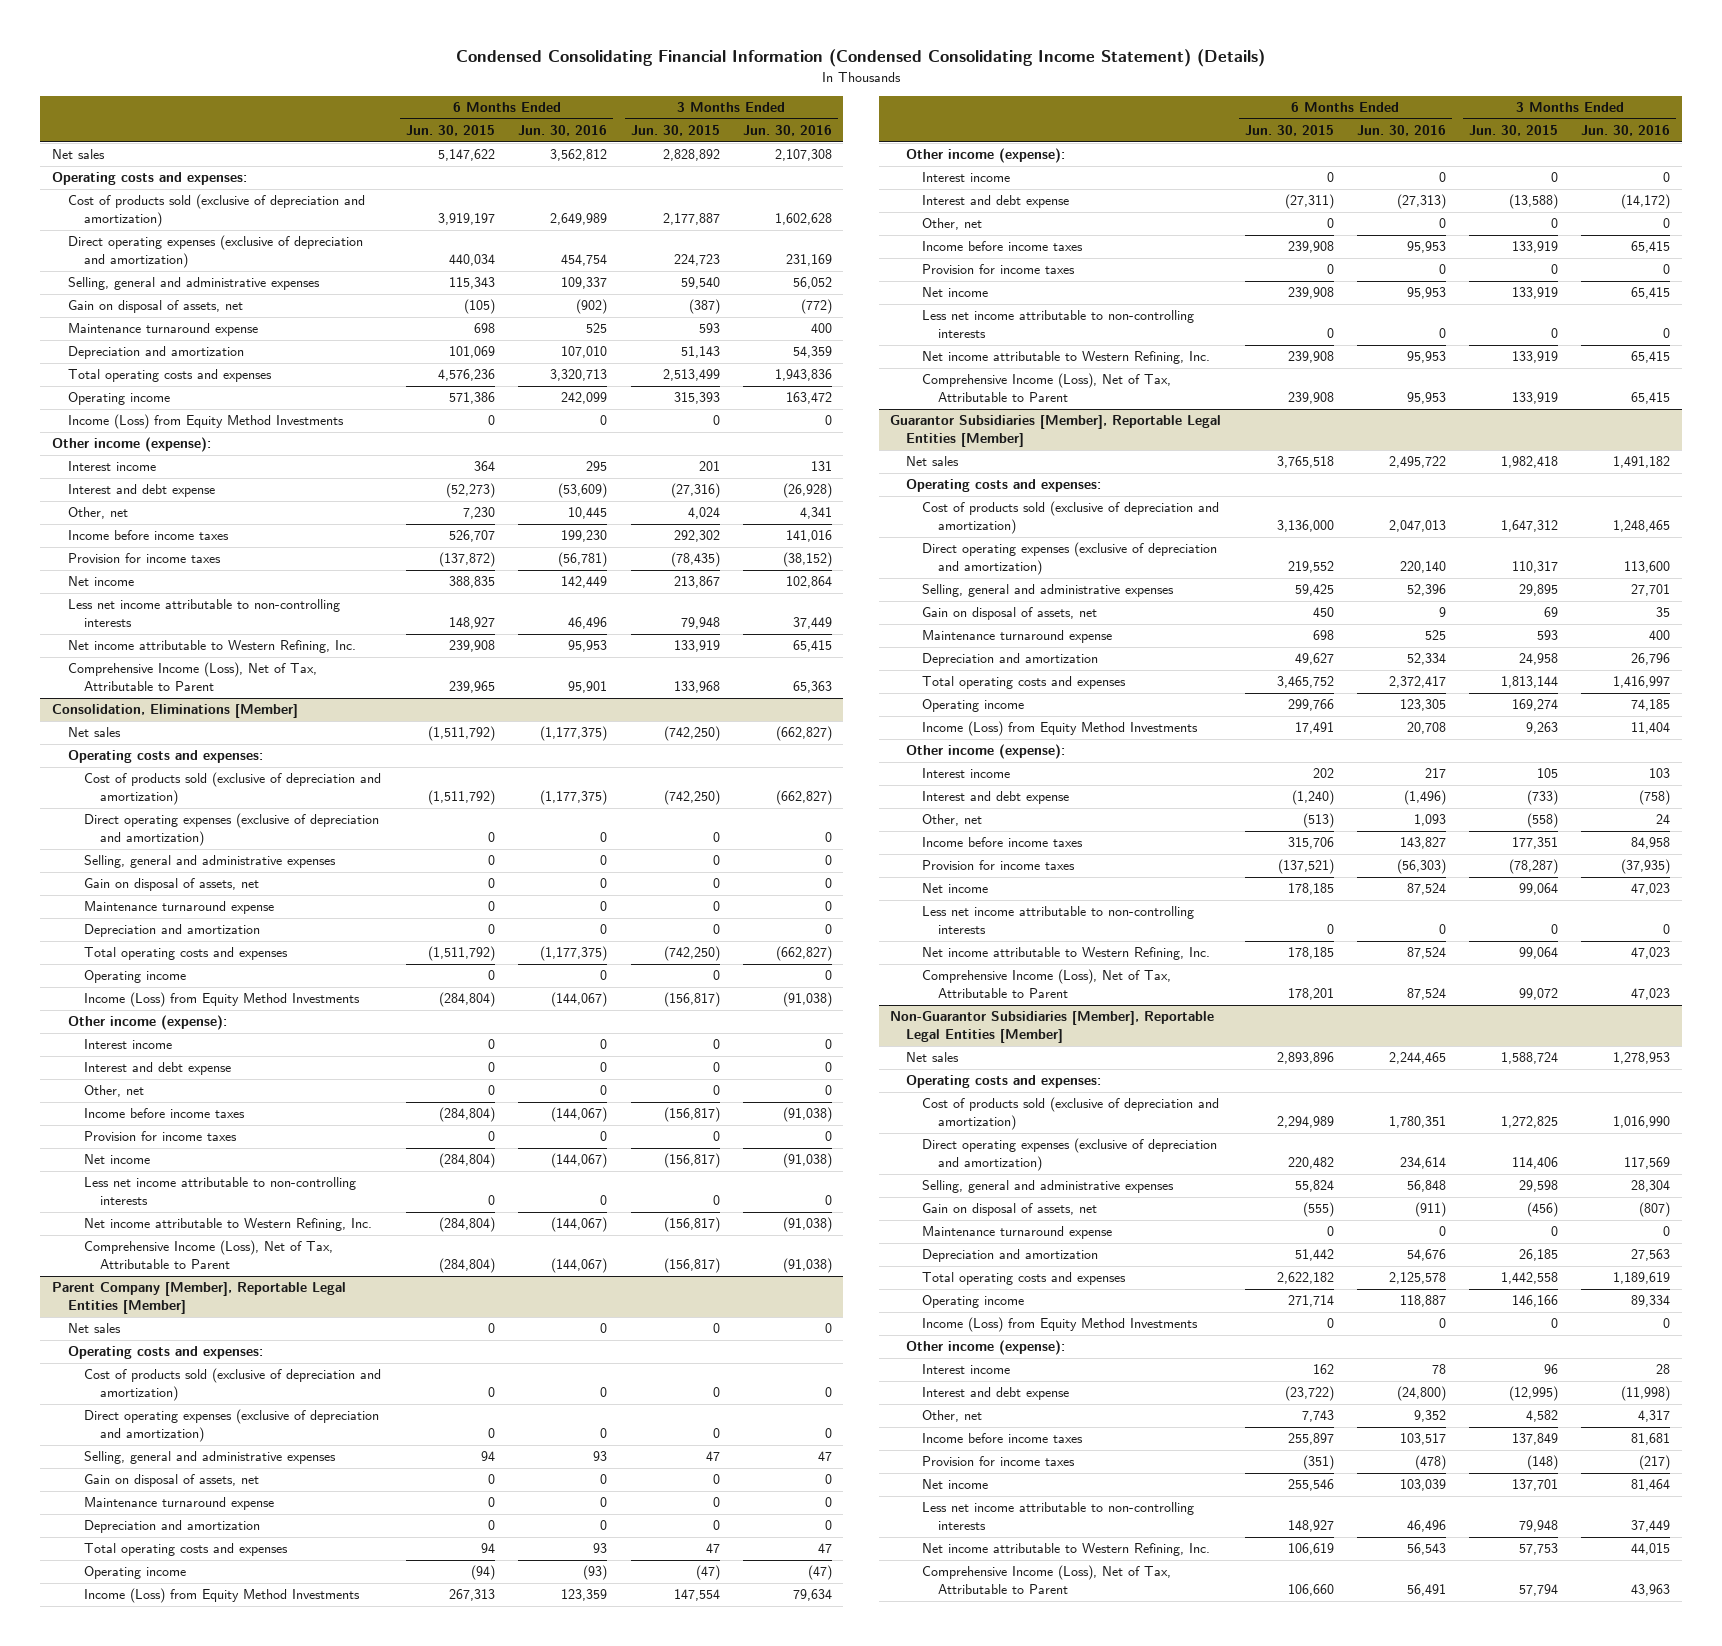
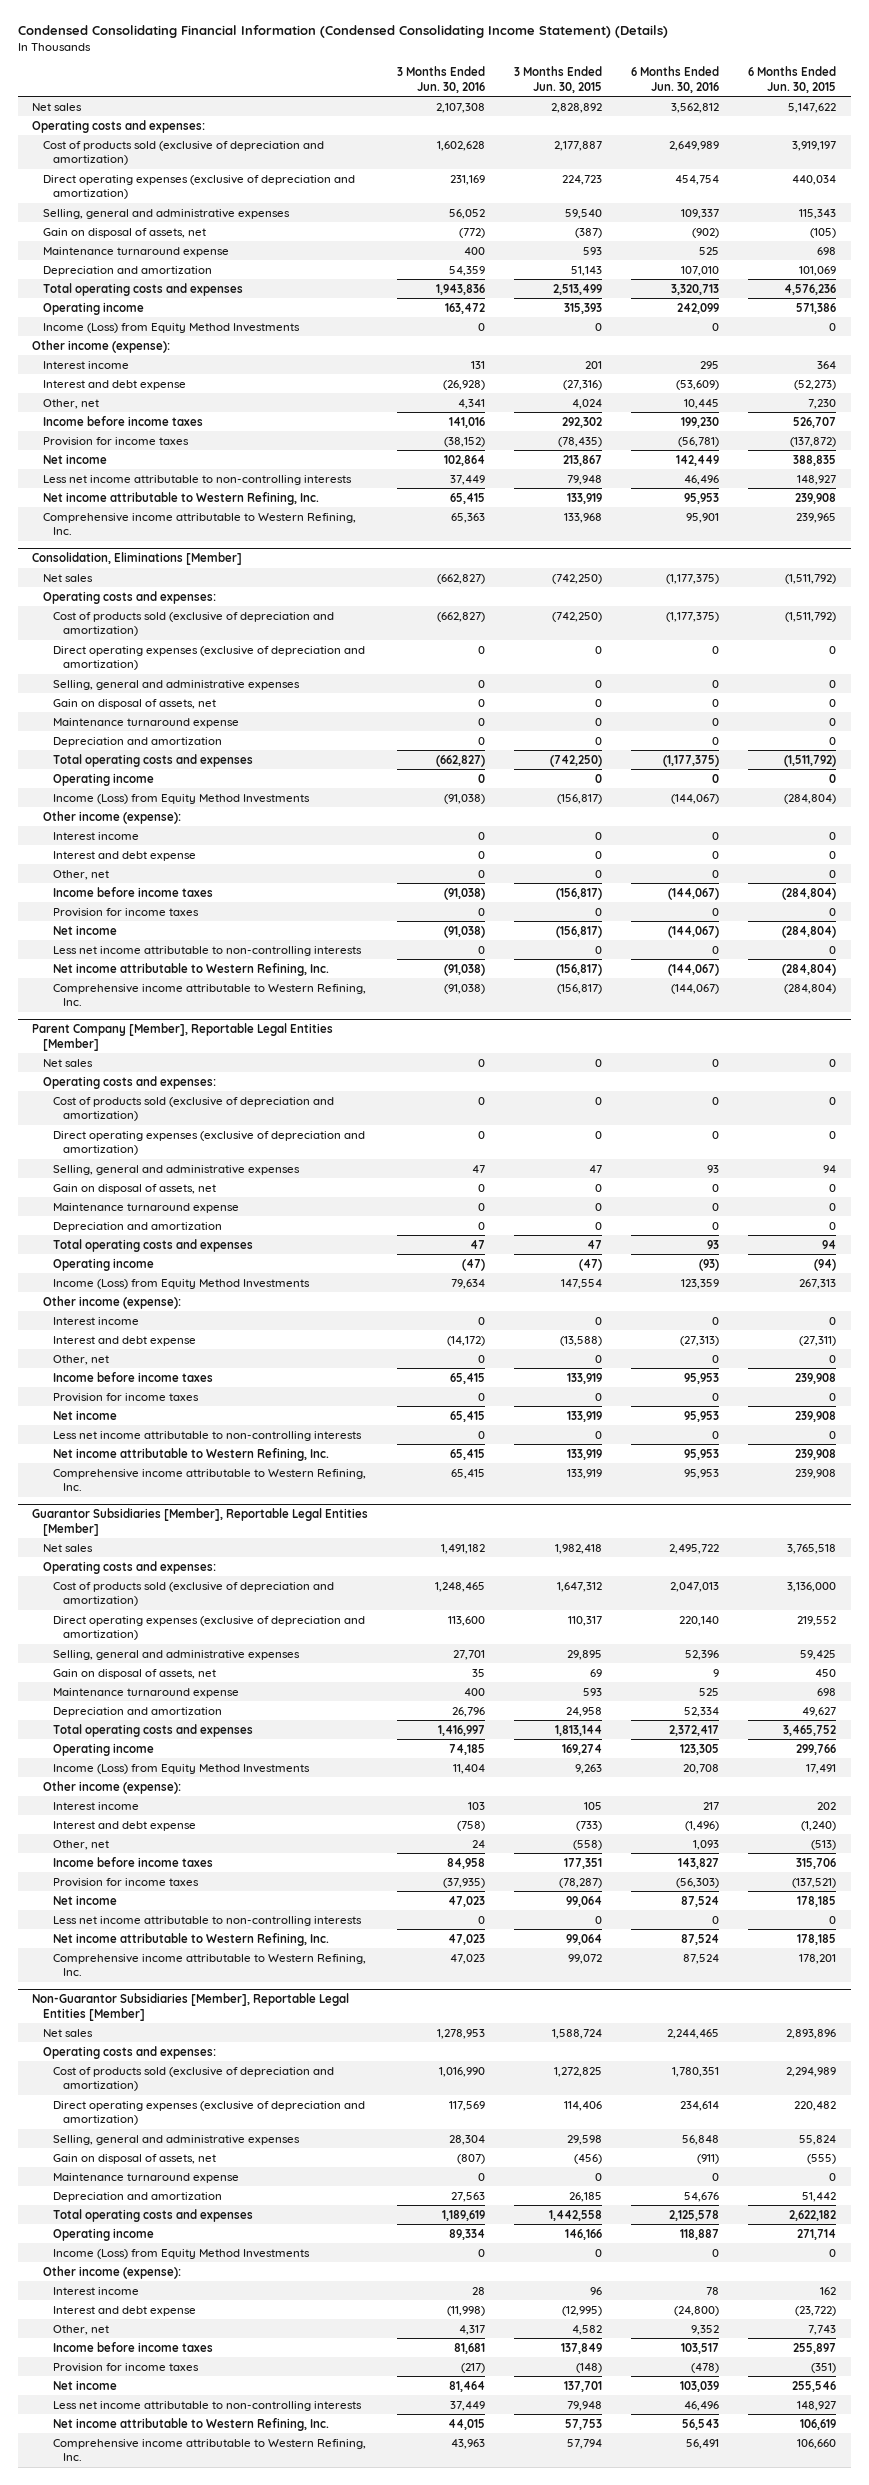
[67,662,317,692] Comprehensive Income (Loss), Net of Tax, Attributable to Parent -> [42,512,356,536] Comprehensive income attributable to Western Refining, Inc.
[83,1240,333,1270] Comprehensive Income (Loss), Net of Tax, Attributable to Parent -> [53,983,367,1007] Comprehensive income attributable to Western Refining, Inc.
[922,373,1172,403] Comprehensive Income (Loss), Net of Tax, Attributable to Parent -> [53,1468,367,1492] Comprehensive income attributable to Western Refining, Inc.
[922,969,1172,999] Comprehensive Income (Loss), Net of Tax, Attributable to Parent -> [53,1953,367,1977] Comprehensive income attributable to Western Refining, Inc.
[922,1565,1172,1595] Comprehensive Income (Loss), Net of Tax, Attributable to Parent -> [53,2438,367,2462] Comprehensive income attributable to Western Refining, Inc.

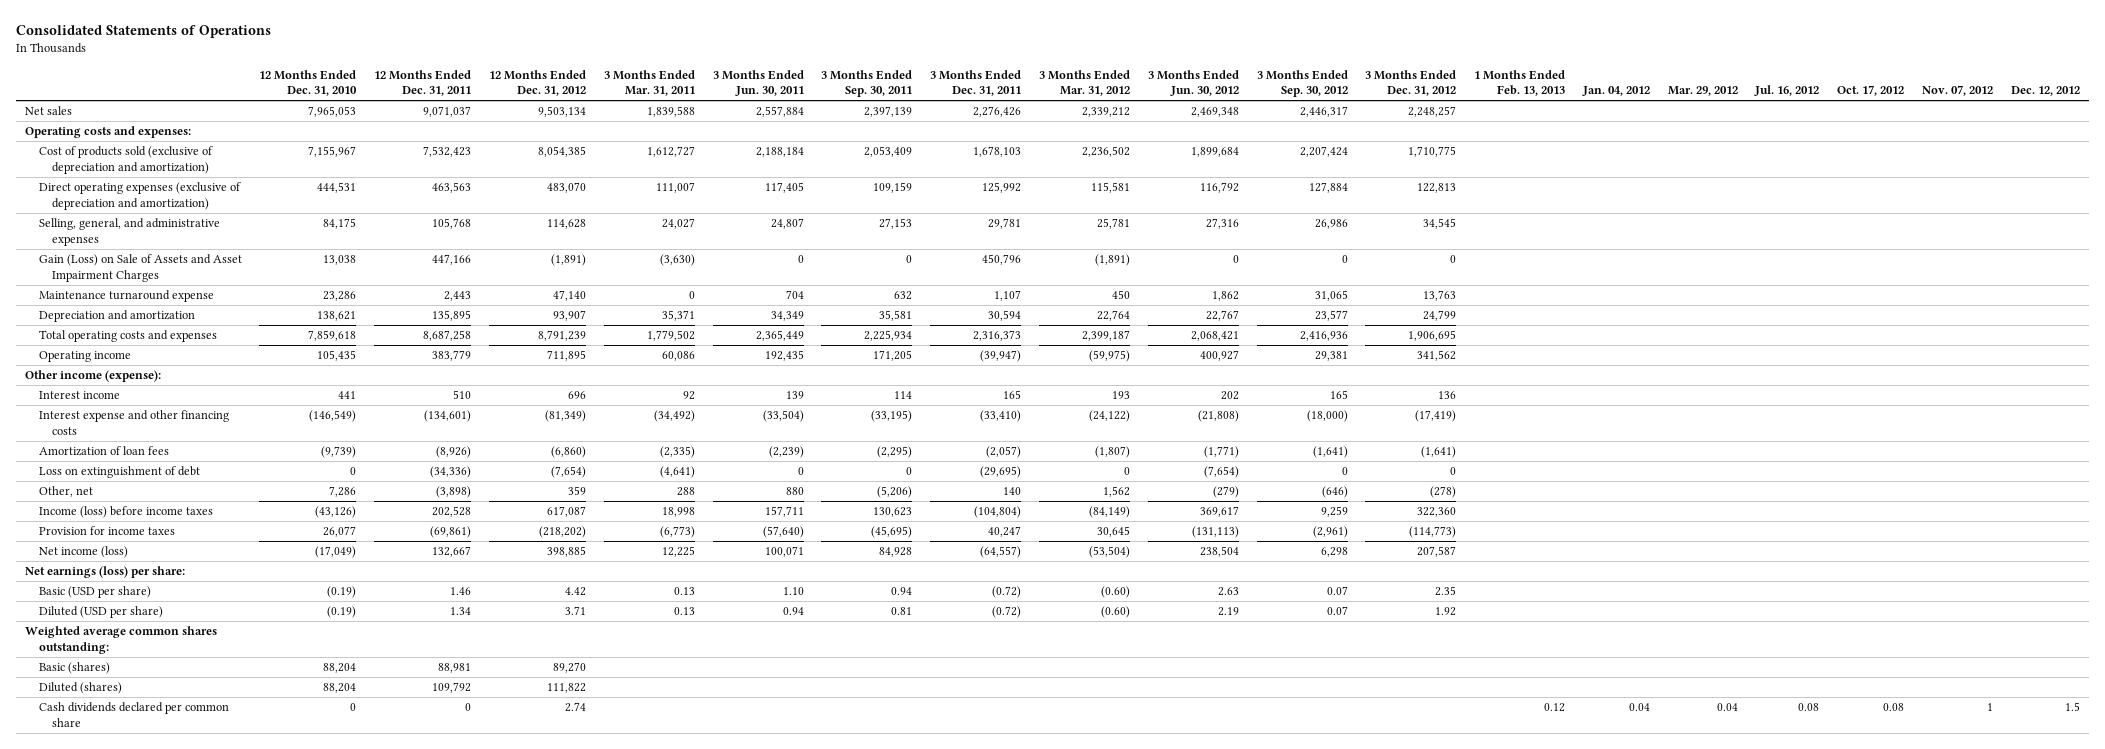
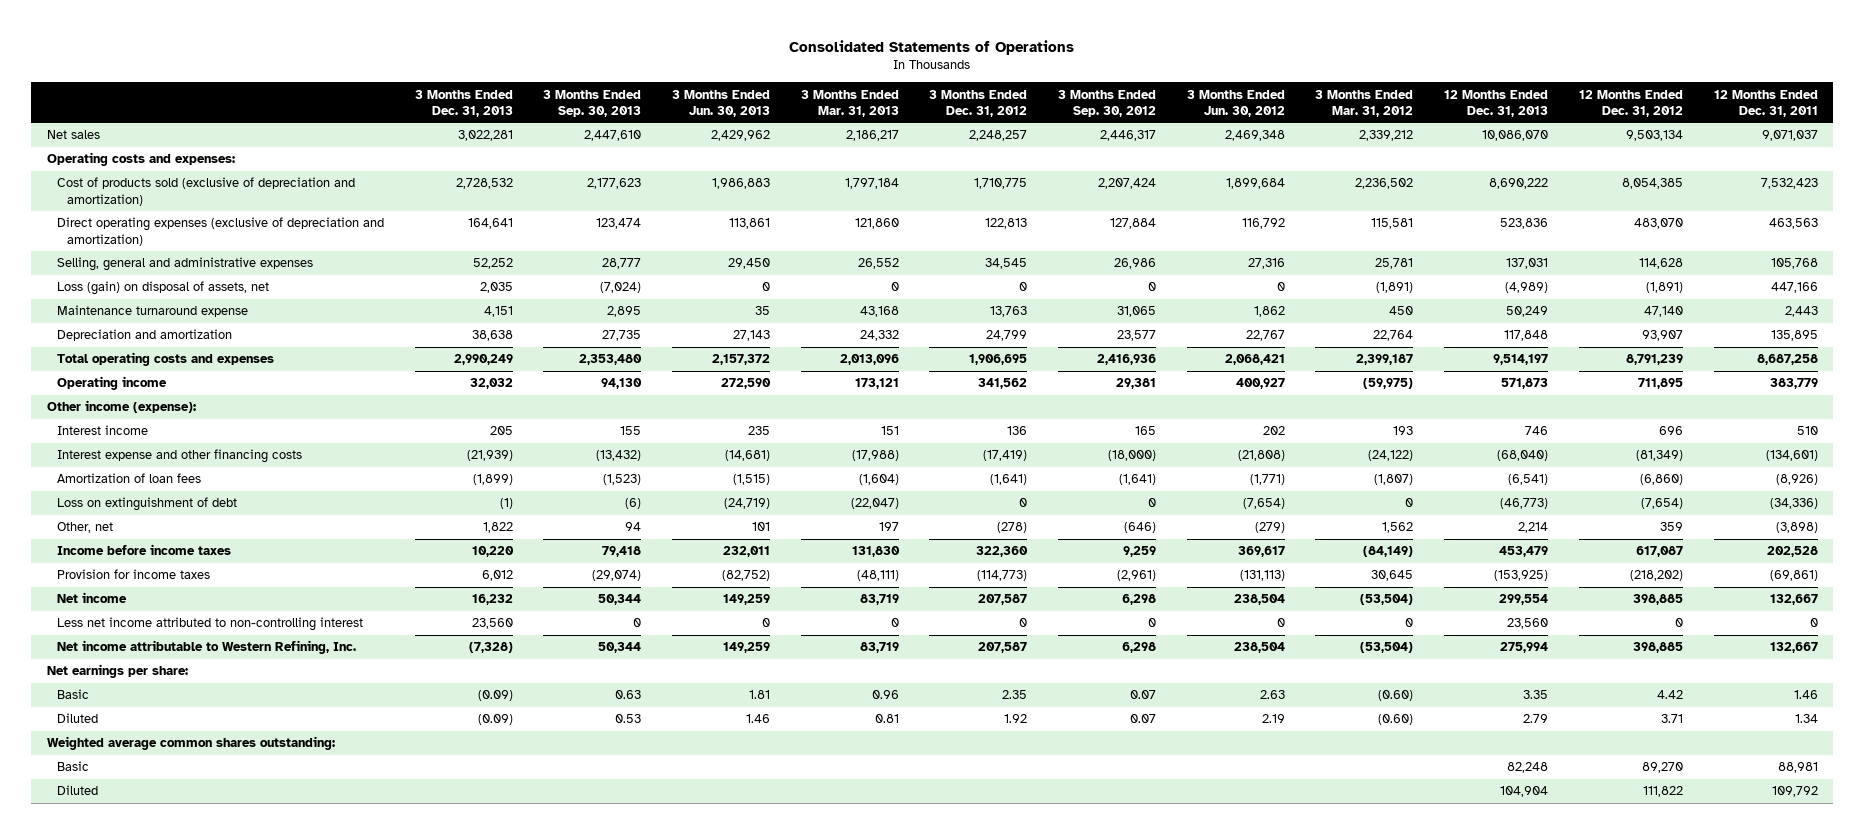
[259,69,358,97] 12 Months Ended Dec. 31, 2010 -> none
[603,69,695,97] 3 Months Ended Mar. 31, 2011 -> none
[712,69,804,97] 3 Months Ended Jun. 30, 2011 -> none
[821,69,913,98] 3 Months Ended Sep. 30, 2011 -> none
[930,69,1022,97] 3 Months Ended Dec. 31, 2011 -> none
[1474,69,1566,97] 1 Months Ended Feb. 13, 2013 -> none
[1581,86,1650,97] Jan. 04, 2012 -> none
[1667,86,1738,97] Mar. 29, 2012 -> none
[1754,85,1820,97] Jul. 16, 2012 -> none
[1837,85,1905,97] Oct. 17, 2012 -> none
[1922,85,1994,97] Nov. 07, 2012 -> none
[2010,86,2080,97] Dec. 12, 2012 -> none
none -> [414,89,513,117] 3 Months Ended Dec. 31, 2013
none -> [543,89,642,117] 3 Months Ended Sep. 30, 2013
none -> [671,89,770,117] 3 Months Ended Jun. 30, 2013
none -> [800,89,899,117] 3 Months Ended Mar. 31, 2013
none -> [1444,89,1549,117] 12 Months Ended Dec. 31, 2013
[38,218,220,246] Selling, general, and administrative expenses -> [56,257,313,272] Selling, general and administrative expenses
[38,254,242,282] Gain (Loss) on Sale of Assets and Asset Impairment Charges -> [56,281,269,296] Loss (gain) on disposal of assets, net
[38,506,213,519] Income (loss) before income taxes -> [56,544,231,556] Income before income taxes
none -> [56,592,127,604] Net income
none -> [56,617,363,632] Less net income attributed to non-controlling interest
[38,546,128,559] Net income (loss) -> [56,640,356,655] Net income attributable to Western Refining, Inc.
[24,566,185,579] Net earnings (loss) per share: -> [46,664,188,679] Net earnings per share:
[38,586,151,599] Basic (USD per share) -> [56,689,89,700] Basic
[38,606,163,619] Diluted (USD per share) -> [56,713,98,724] Diluted
[38,702,229,727] Cash dividends declared per common share -> none
[38,662,110,675] Basic (shares) -> [56,761,89,772] Basic
[38,682,122,695] Diluted (shares) -> [56,785,98,796] Diluted

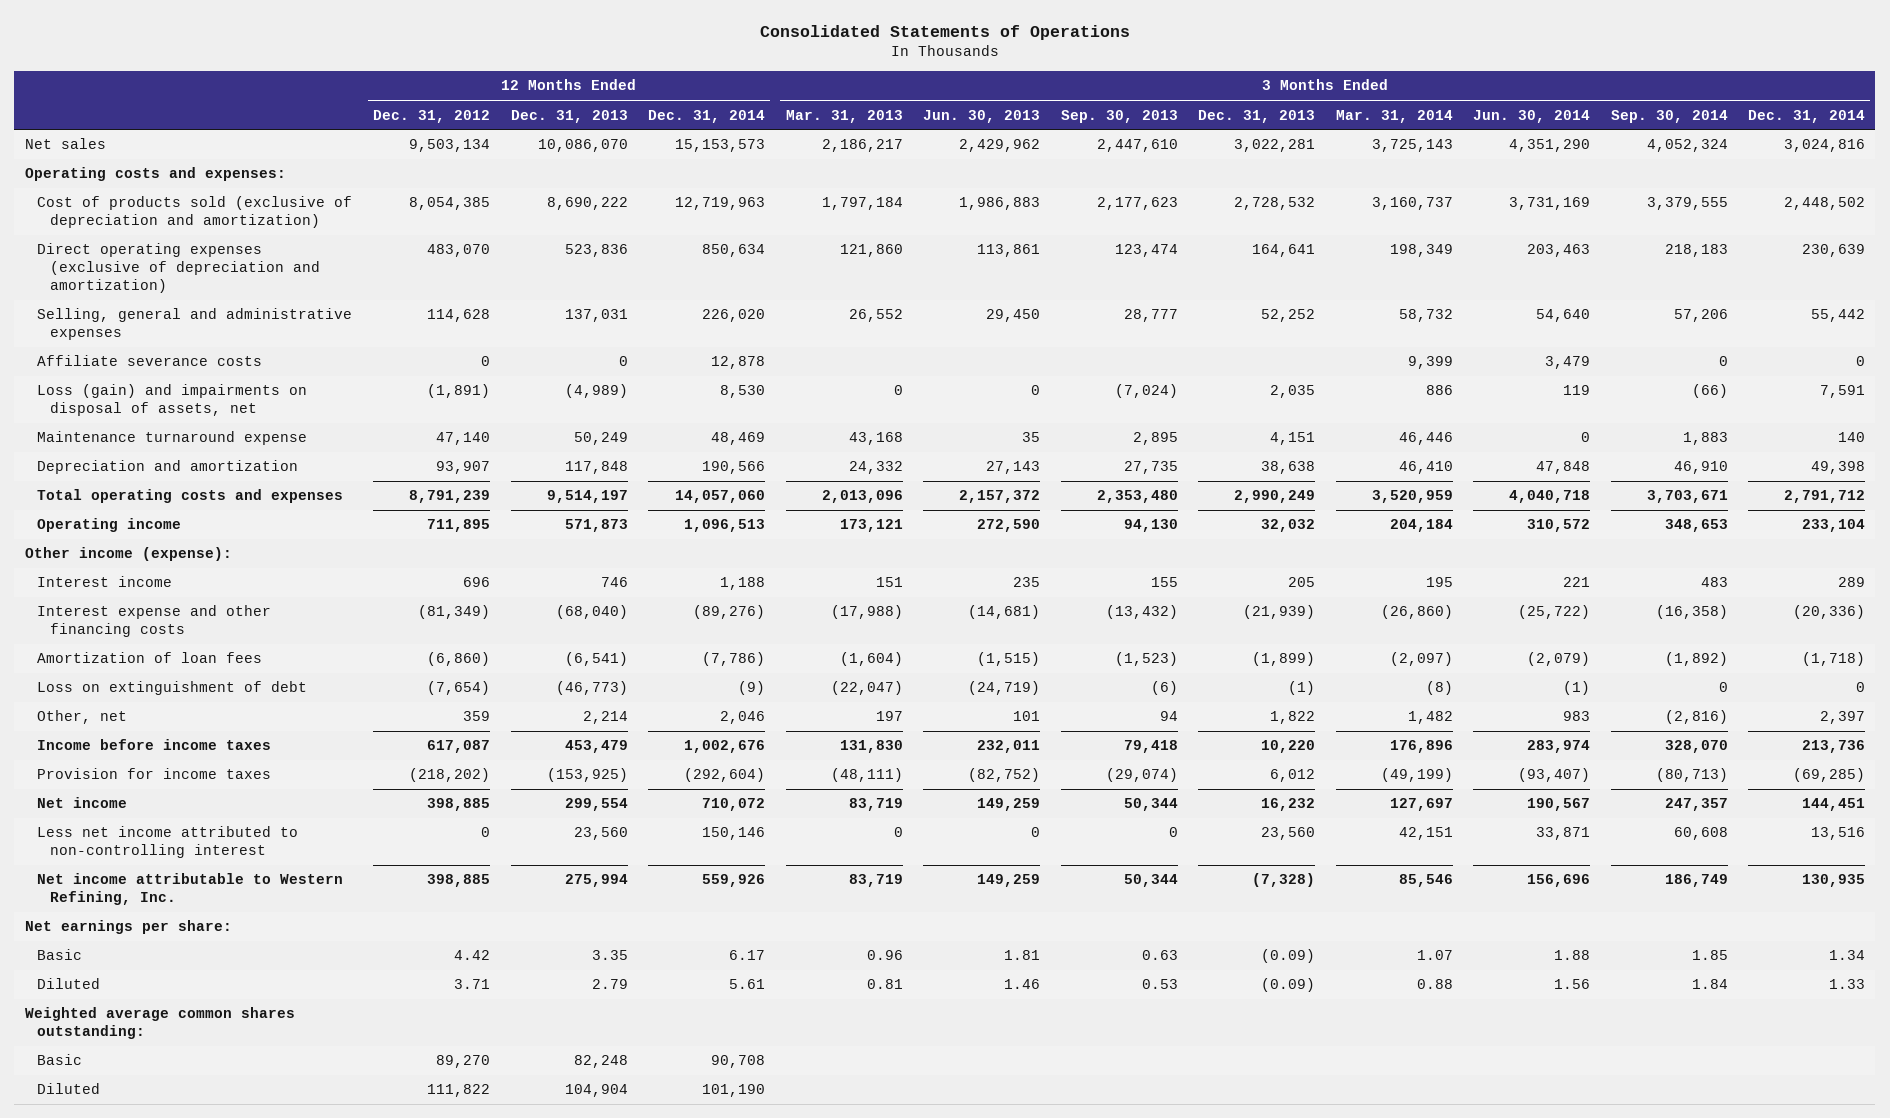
[929,89,1028,117] 3 Months Ended Dec. 31, 2012 -> none
[1058,89,1157,117] 3 Months Ended Sep. 30, 2012 -> none
[1186,89,1285,117] 3 Months Ended Jun. 30, 2012 -> none
[1315,89,1414,117] 3 Months Ended Mar. 31, 2012 -> none
[1713,89,1818,117] 12 Months Ended Dec. 31, 2011 -> none
none -> [648,109,766,123] Dec. 31, 2014
none -> [1335,109,1453,123] Mar. 31, 2014
none -> [1473,109,1591,123] Jun. 30, 2014
none -> [1610,109,1728,123] Sep. 30, 2014
none -> [1748,109,1866,123] Dec. 31, 2014
none -> [37,355,263,367] Affiliate severance costs
[56,281,269,296] Loss (gain) on disposal of assets, net -> [37,384,308,417] Loss (gain) and impairments on disposal of assets, net

